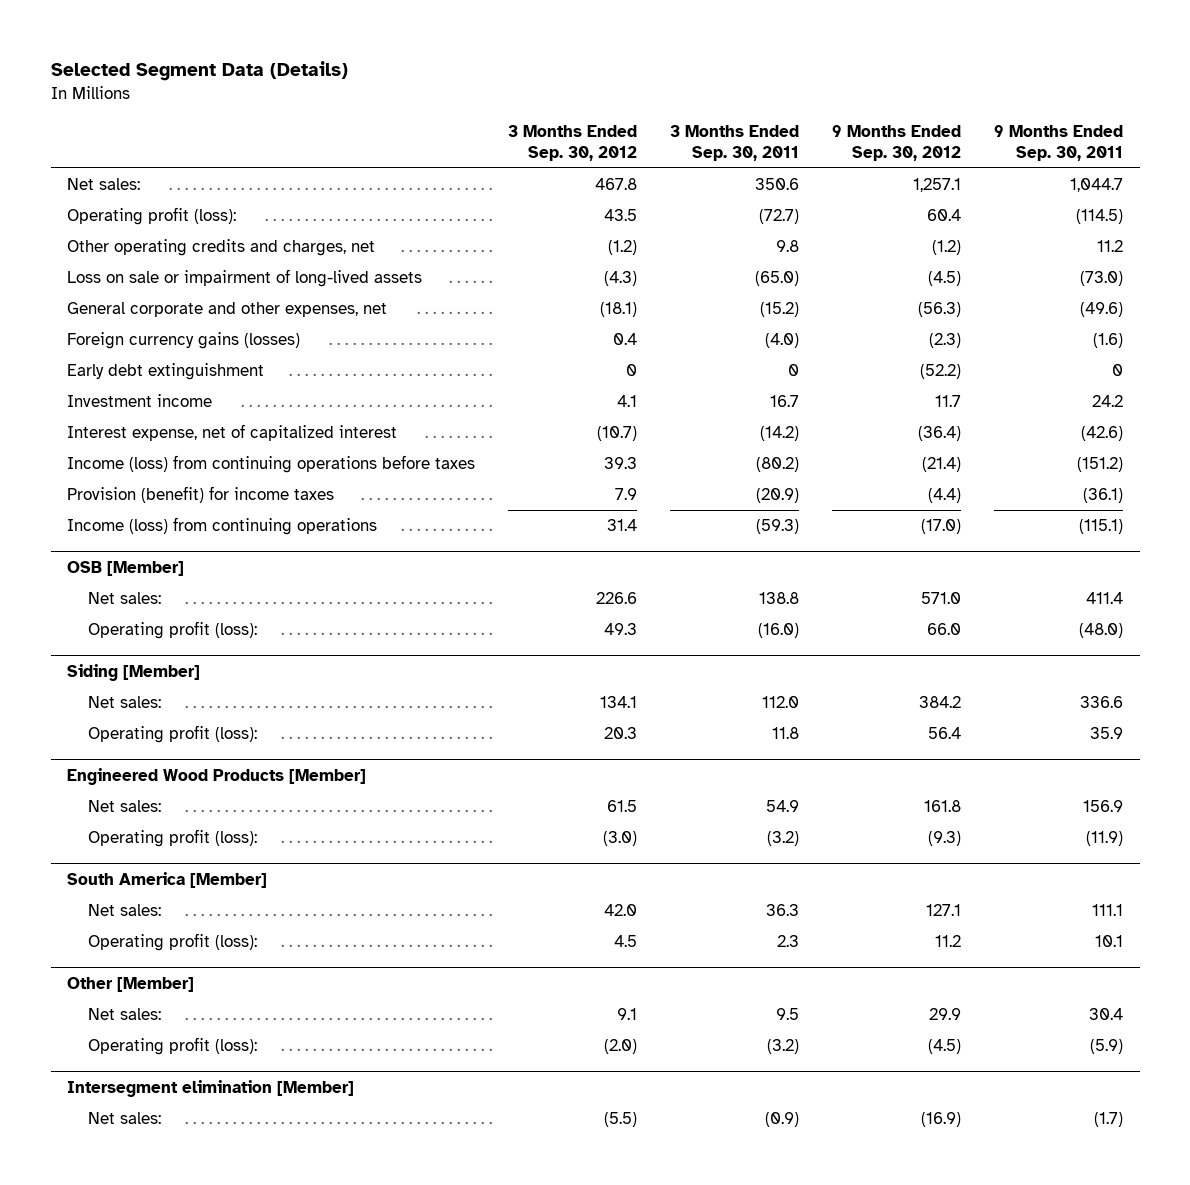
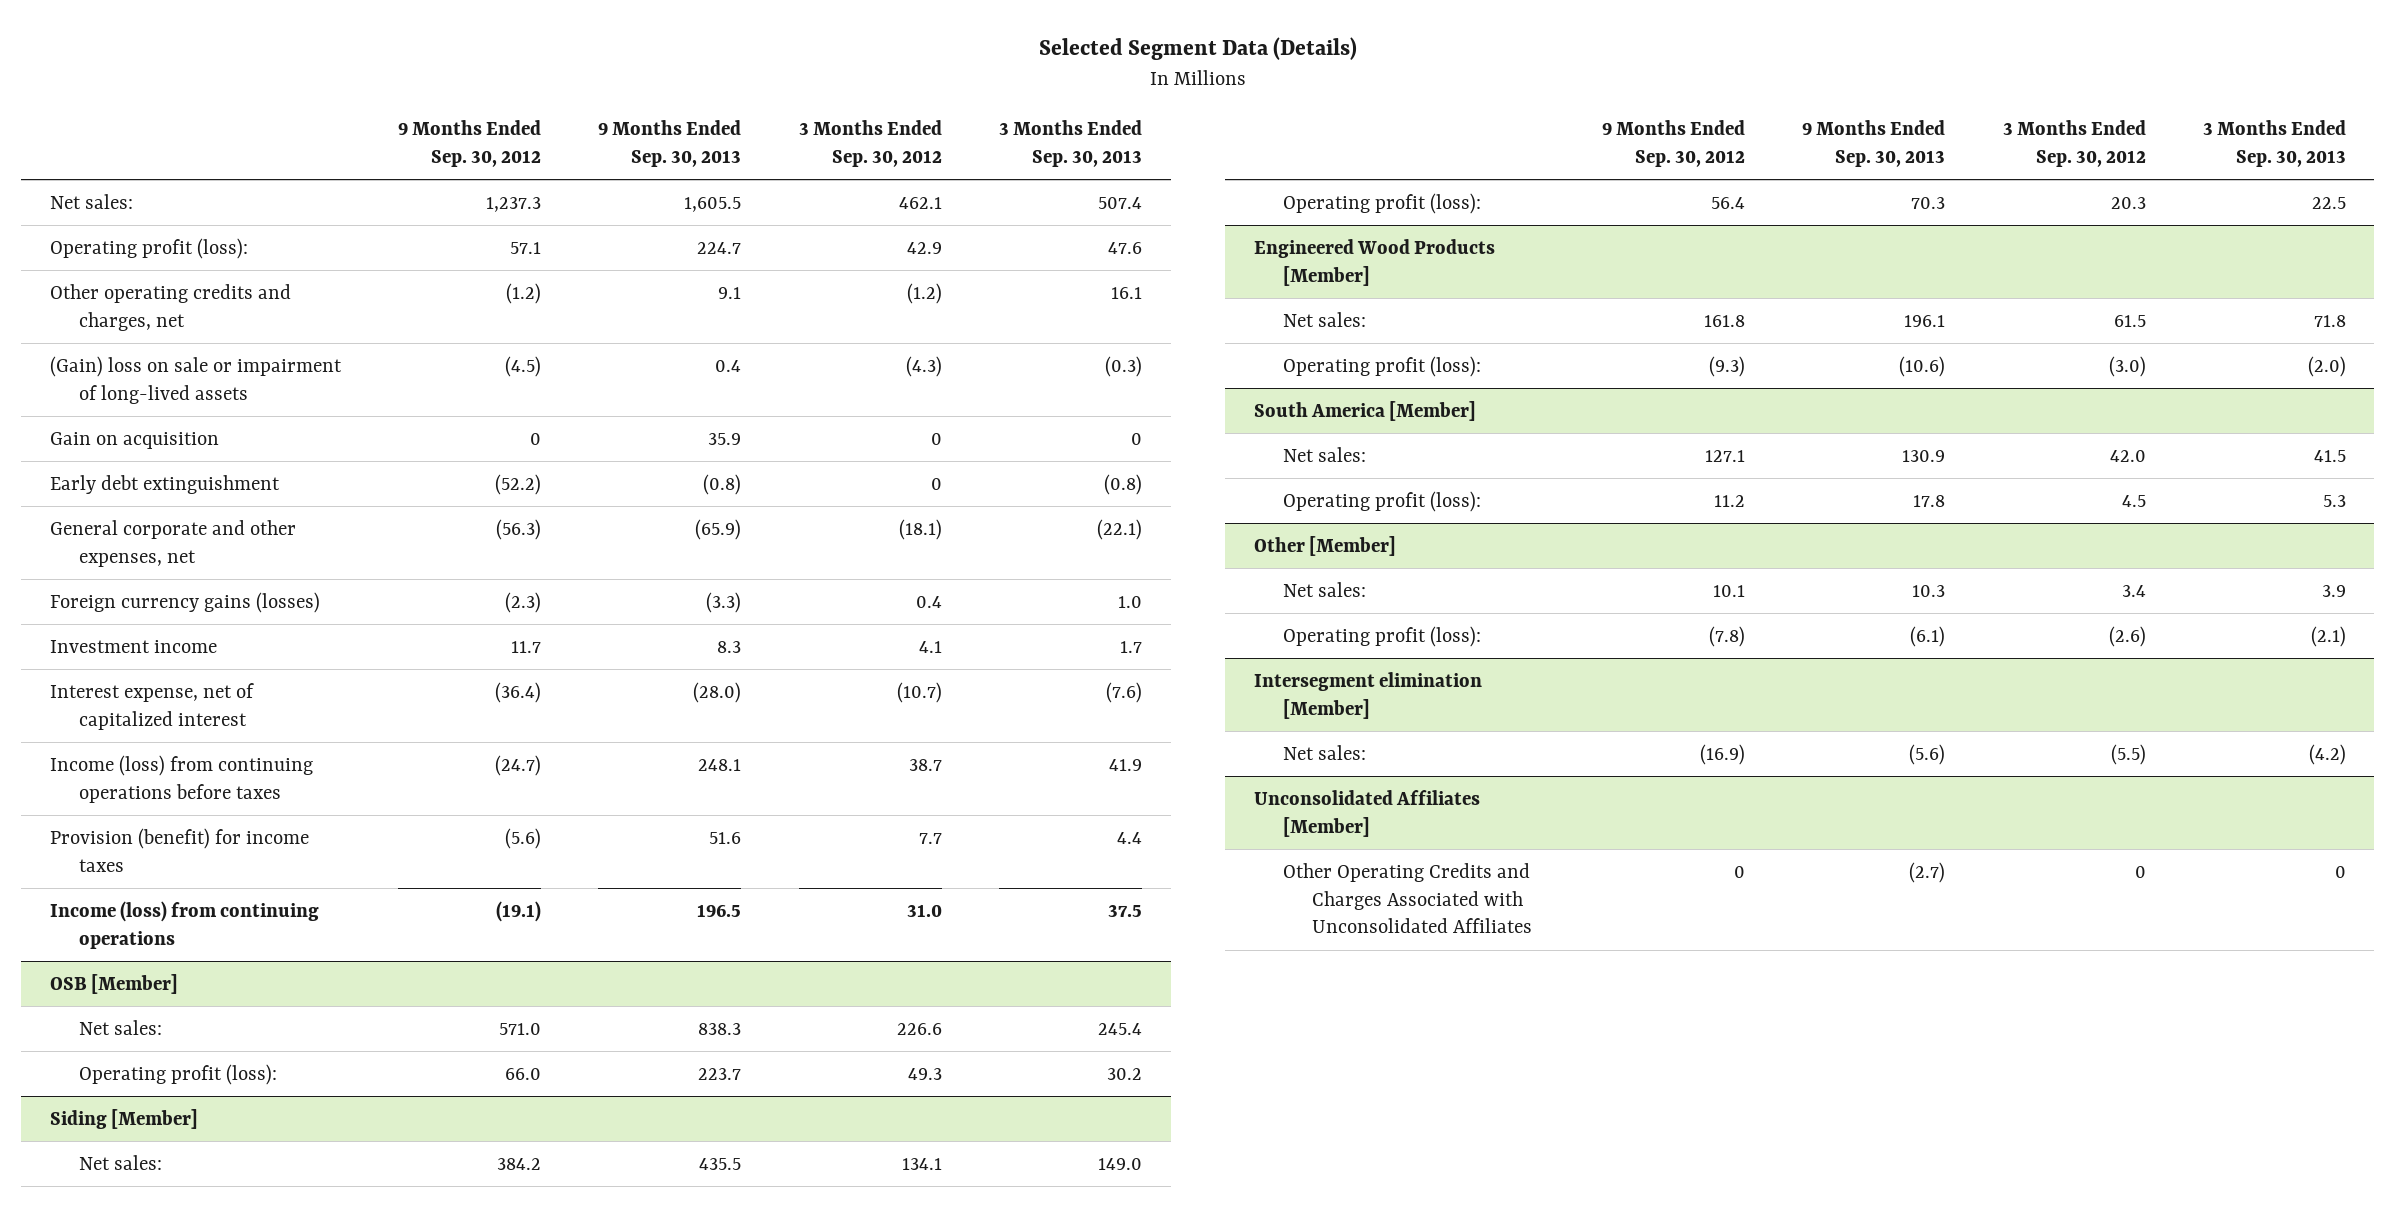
[670,124,800,161] 3 Months Ended Sep. 30, 2011 -> none
[994,124,1124,161] 9 Months Ended Sep. 30, 2011 -> none
none -> [598,120,742,168] 9 Months Ended Sep. 30, 2013
none -> [998,120,1142,168] 3 Months Ended Sep. 30, 2013
[595,178,638,191] 467.8 -> [898,196,942,209] 462.1
[913,178,962,193] 1,257.1 -> [486,196,542,212] 1,237.3
[604,209,638,222] 43.5 -> [906,241,942,254] 42.9
[927,209,962,222] 60.4 -> [510,241,542,254] 57.1
[67,269,423,288] Loss on sale or impairment of long-lived assets -> [49,355,342,404] (Gain) loss on sale or impairment of long-lived assets
none -> [49,431,219,449] Gain on acquisition
[67,363,265,381] Early debt extinguishment -> [49,474,280,494] Early debt extinguishment
[604,457,638,470] 39.3 -> [908,758,942,771] 38.7
[922,457,962,473] (21.4) -> [495,754,542,776] (24.7)
[615,488,638,501] 7.9 -> [918,832,942,844] 7.7
[928,488,962,504] (4.4) -> [505,827,542,849] (5.6)
[607,519,638,532] 31.4 -> [906,903,942,917] 31.0
[921,519,962,535] (17.0) -> [496,900,542,922] (19.1)
[617,1008,638,1021] 9.1 -> [2121,584,2146,597] 3.4
[929,1008,962,1021] 29.9 -> [1713,584,1746,597] 10.1
[604,1039,638,1055] (2.0) -> [2108,625,2146,647] (2.6)
[928,1039,962,1055] (4.5) -> [1709,625,1746,647] (7.8)
none -> [1253,789,1480,837] Unconsolidated Affiliates [Member]
none -> [1282,862,1532,934] Other Operating Credits and Charges Associated with Unconsolidated Affiliates

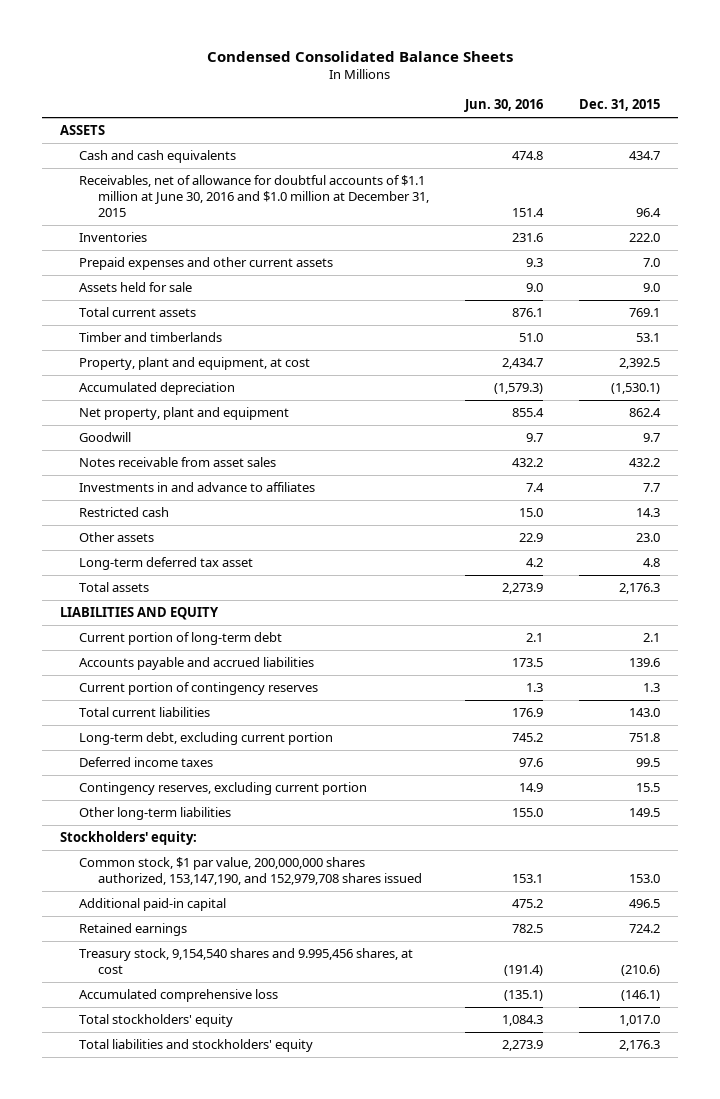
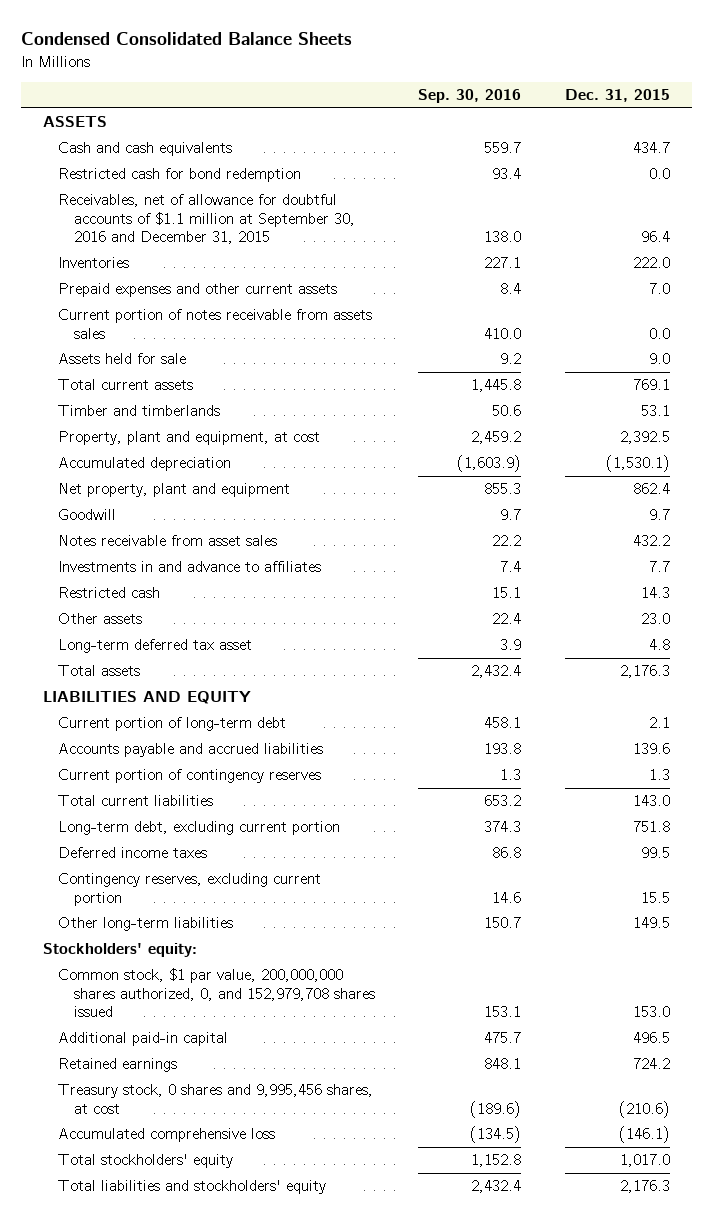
[464,99,544,113] Jun. 30, 2016 -> none
none -> [418,89,522,104] Sep. 30, 2016
none -> [58,168,302,183] Restricted cash for bond redemption
[78,175,430,218] Receivables, net of allowance for doubtful accounts of $1.1 million at June 30, 2016 and $1.0 million at December 31, 2015 -> [58,194,355,245] Receivables, net of allowance for doubtful accounts of $1.1 million at September 30, 2016 and December 31, 2015
none -> [58,309,373,339] Current portion of notes receivable from assets sales
[78,857,423,886] Common stock, $1 par value, 200,000,000 shares authorized, 153,147,190, and 152,979,708 shares issued -> [58,968,375,1018] Common stock, $1 par value, 200,000,000 shares authorized, 0, and 152,979,708 shares issued
[78,948,413,975] Treasury stock, 9,154,540 shares and 9.995,456 shares, at cost -> [58,1084,374,1114] Treasury stock, 0 shares and 9,995,456 shares, at cost

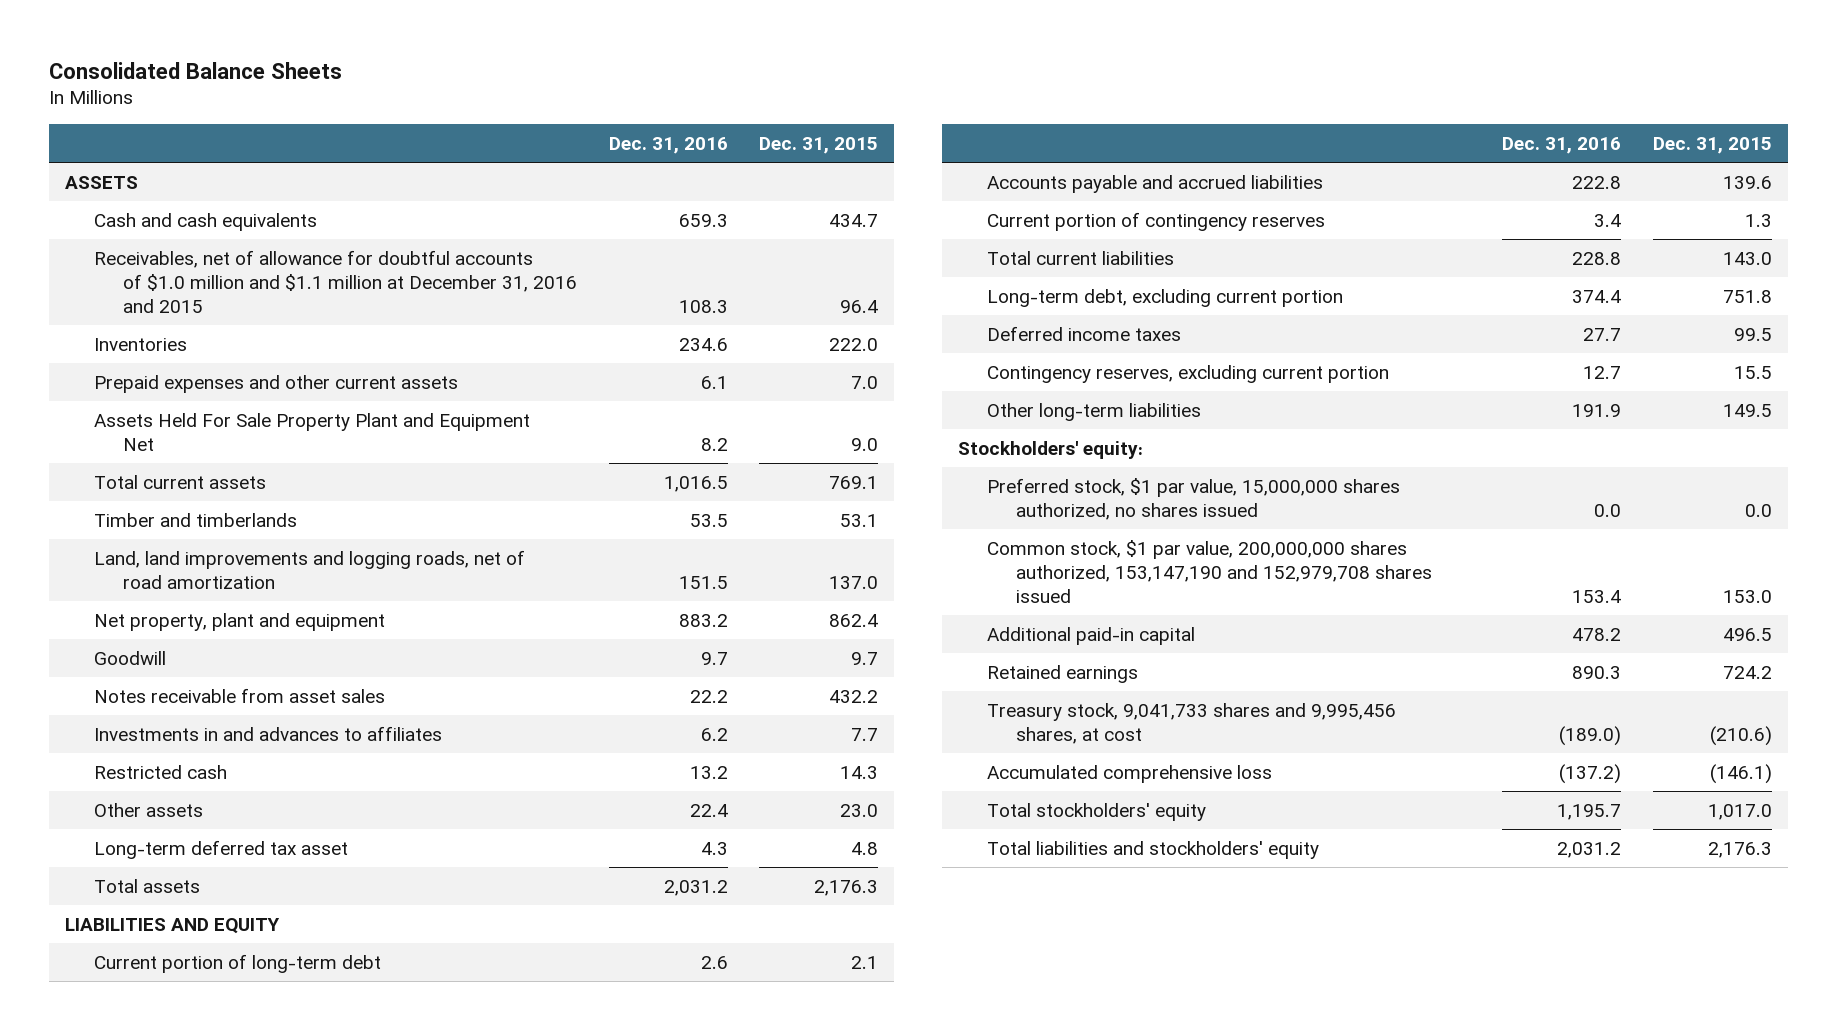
[21,32,353,46] Condensed Consolidated Balance Sheets -> [48,61,342,79] Consolidated Balance Sheets
[418,89,522,104] Sep. 30, 2016 -> none
none -> [608,136,728,154] Dec. 31, 2016
[58,168,302,183] Restricted cash for bond redemption -> none
[58,194,355,245] Receivables, net of allowance for doubtful accounts of $1.1 million at September 30, 2016 and December 31, 2015 -> [93,250,577,313] Receivables, net of allowance for doubtful accounts of $1.0 million and $1.1 million at December 31, 2016 and 2015
[58,309,373,339] Current portion of notes receivable from assets sales -> none
[58,353,187,365] Assets held for sale -> [93,413,530,451] Assets Held For Sale Property Plant and Equipment Net
[58,431,321,446] Property, plant and equipment, at cost -> none
[58,457,232,472] Accumulated depreciation -> none
none -> [93,550,525,589] Land, land improvements and logging roads, net of road amortization
[58,561,322,573] Investments in and advance to affiliates -> [93,726,442,742] Investments in and advances to affiliates
none -> [987,478,1401,520] Preferred stock, $1 par value, 15,000,000 shares authorized, no shares issued
[58,968,375,1018] Common stock, $1 par value, 200,000,000 shares authorized, 0, and 152,979,708 shares issued -> [987,540,1433,603] Common stock, $1 par value, 200,000,000 shares authorized, 153,147,190 and 152,979,708 shares issued
[58,1084,374,1114] Treasury stock, 0 shares and 9,995,456 shares, at cost -> [987,703,1397,744] Treasury stock, 9,041,733 shares and 9,995,456 shares, at cost

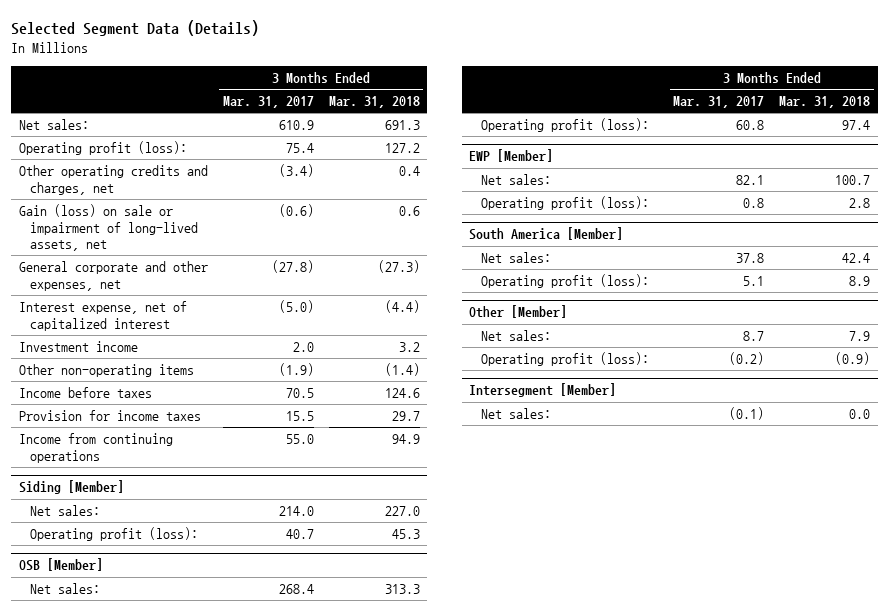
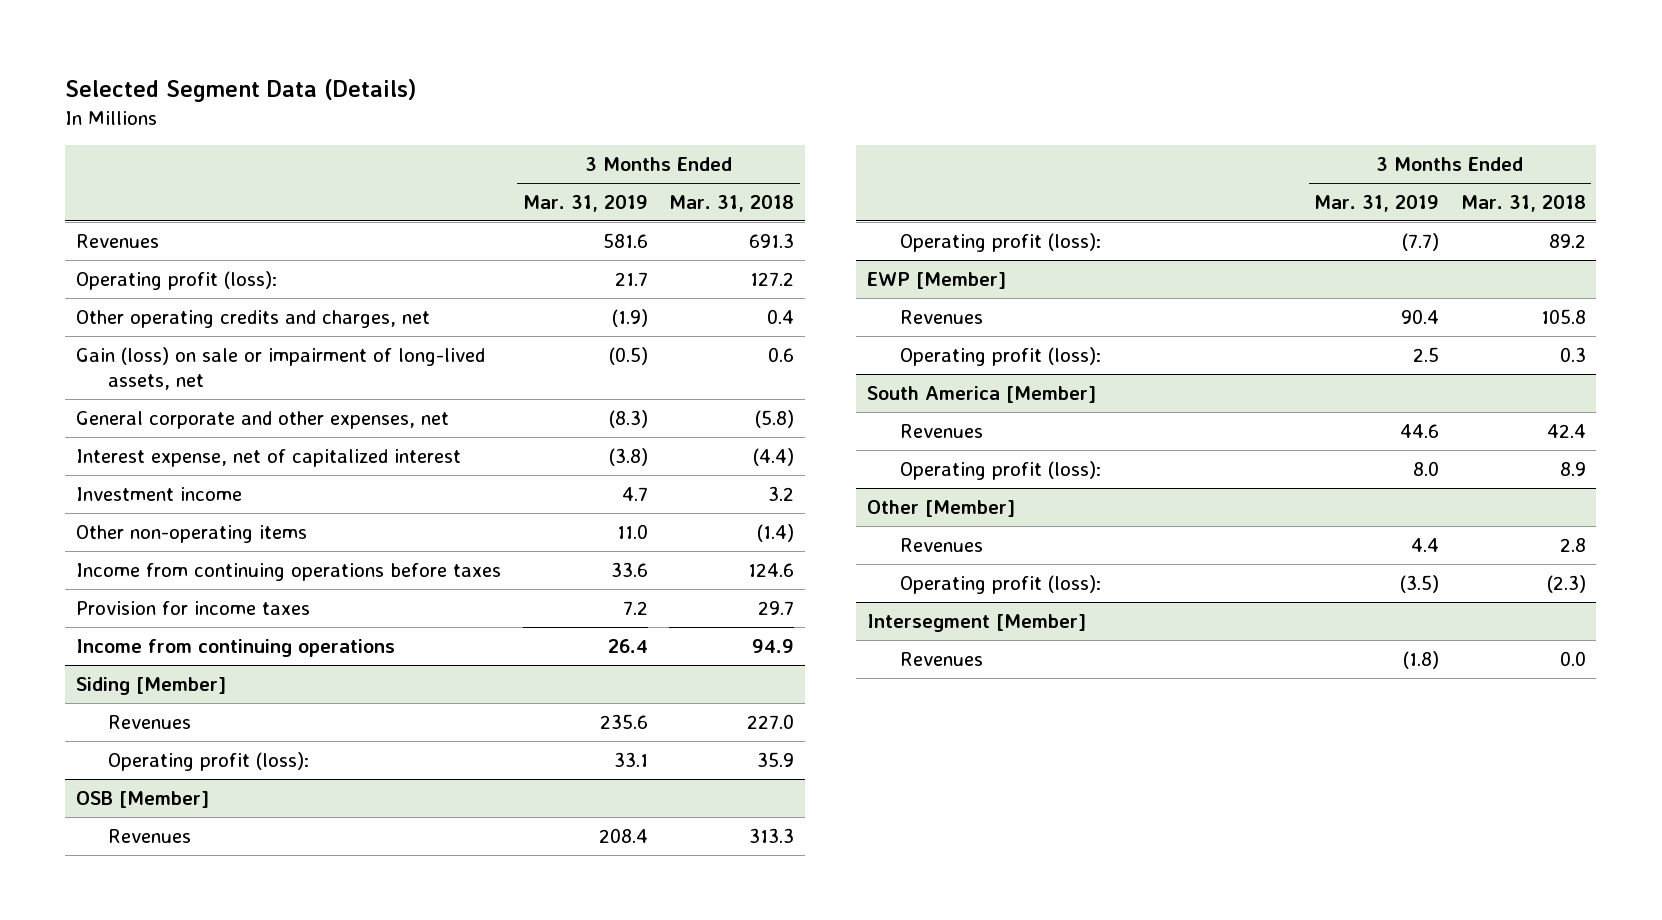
[222,96,314,109] Mar. 31, 2017 -> none
none -> [522,194,648,212] Mar. 31, 2019
[18,119,89,131] Net sales: -> [76,233,160,248] Revenues
[377,260,420,274] (27.3) -> [755,409,795,428] (5.8)
[18,387,152,399] Income before taxes -> [76,562,502,581] Income from continuing operations before taxes
[30,505,101,517] Net sales: -> [108,714,192,729] Revenues
[391,529,420,540] 45.3 -> [757,751,795,767] 35.9
[30,583,101,595] Net sales: -> [108,828,192,843] Revenues
[842,120,871,131] 97.4 -> [1548,233,1586,248] 89.2
[481,174,552,186] Net sales: -> none
none -> [899,309,983,324] Revenues
[849,198,871,209] 2.8 -> [1559,346,1586,362] 0.3
[481,252,552,264] Net sales: -> [899,423,983,438] Revenues
[481,330,552,342] Net sales: -> none
none -> [899,537,983,552] Revenues
[835,352,871,366] (0.9) -> [1546,574,1586,593] (2.3)
[481,408,552,420] Net sales: -> none
none -> [899,651,983,666] Revenues

